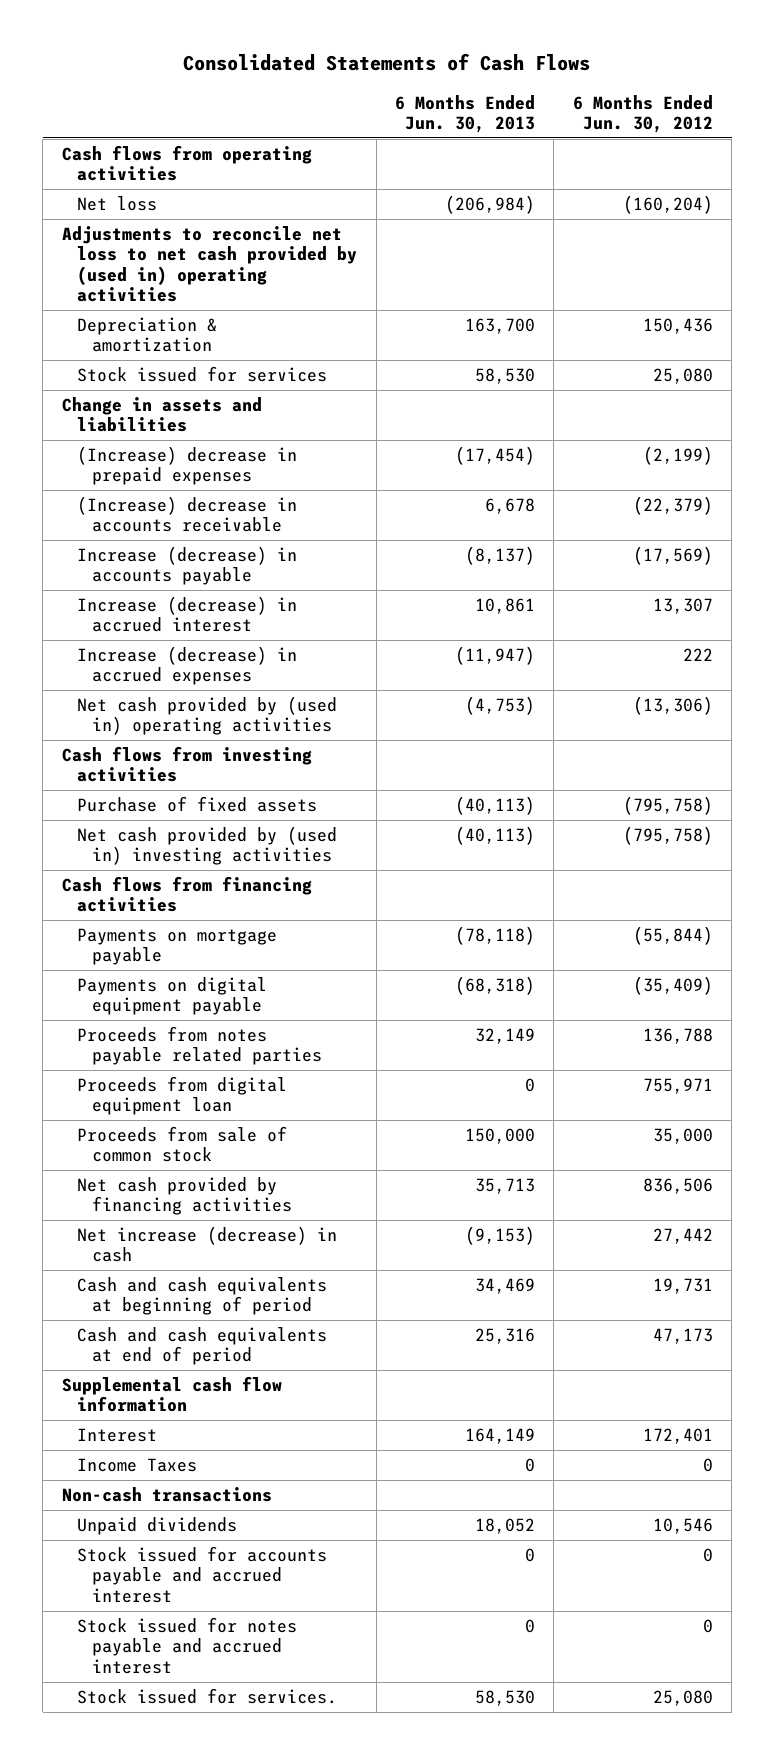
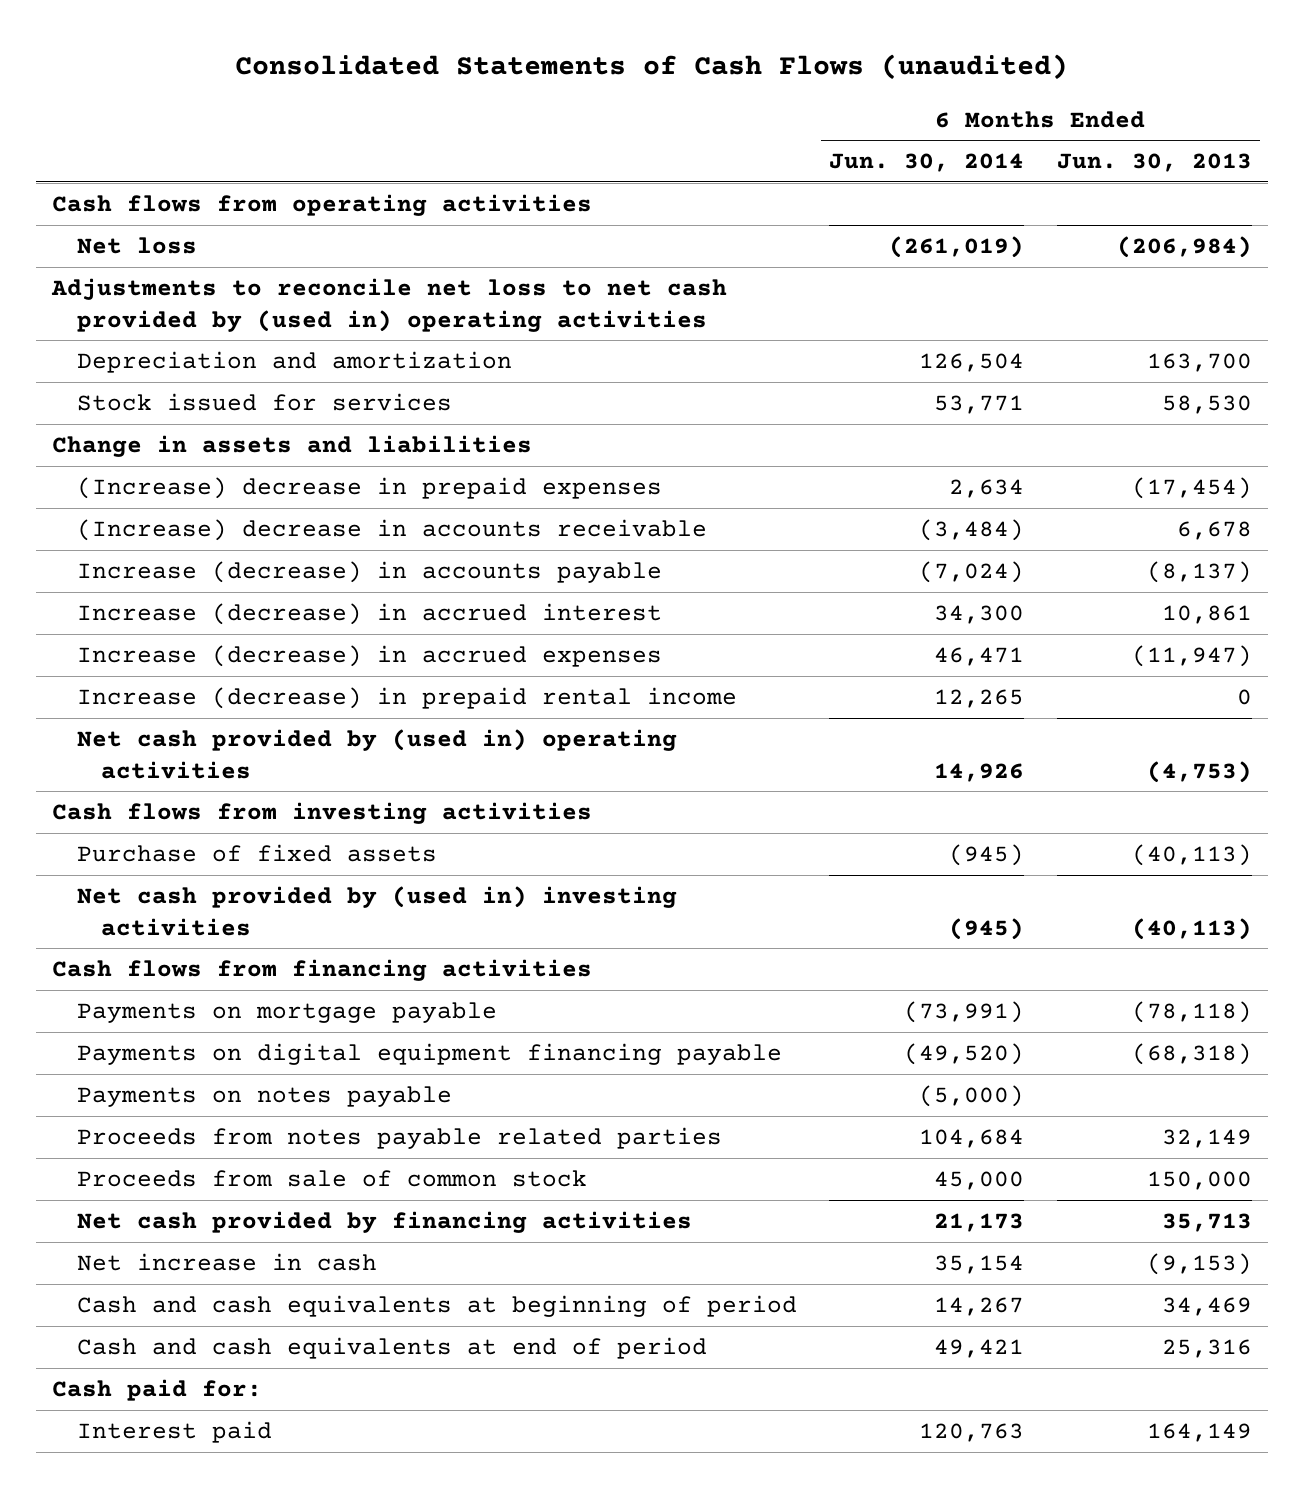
[183,53,591,72] Consolidated Statements of Cash Flows -> [234,54,1068,81] Consolidated Statements of Cash Flows (unaudited)
[572,94,713,133] 6 Months Ended Jun. 30, 2012 -> none
none -> [829,153,1025,173] Jun. 30, 2014
[77,316,218,353] Depreciation & amortization -> [76,350,512,373] Depreciation and amortization
none -> [76,686,737,709] Increase (decrease) in prepaid rental income
[77,976,268,1016] Payments on digital equipment payable -> [76,1042,782,1065] Payments on digital equipment financing payable
none -> [76,1085,452,1107] Payments on notes payable
[77,1075,288,1116] Proceeds from digital equipment loan -> none
[77,1225,338,1263] Net increase (decrease) in cash -> [76,1252,377,1271] Net increase in cash
[61,1375,282,1413] Supplemental cash flow information -> none
[77,1457,198,1472] Income Taxes -> none
[61,1486,272,1502] Non-cash transactions -> none
[77,1516,238,1535] Unpaid dividends -> none
[77,1545,328,1603] Stock issued for accounts payable and accrued interest -> none
[77,1616,298,1674] Stock issued for notes payable and accrued interest -> none
[77,1687,338,1704] Stock issued for services. -> none
none -> [52,1378,263,1401] Cash paid for:
[77,1427,158,1442] Interest -> [76,1420,272,1443] Interest paid

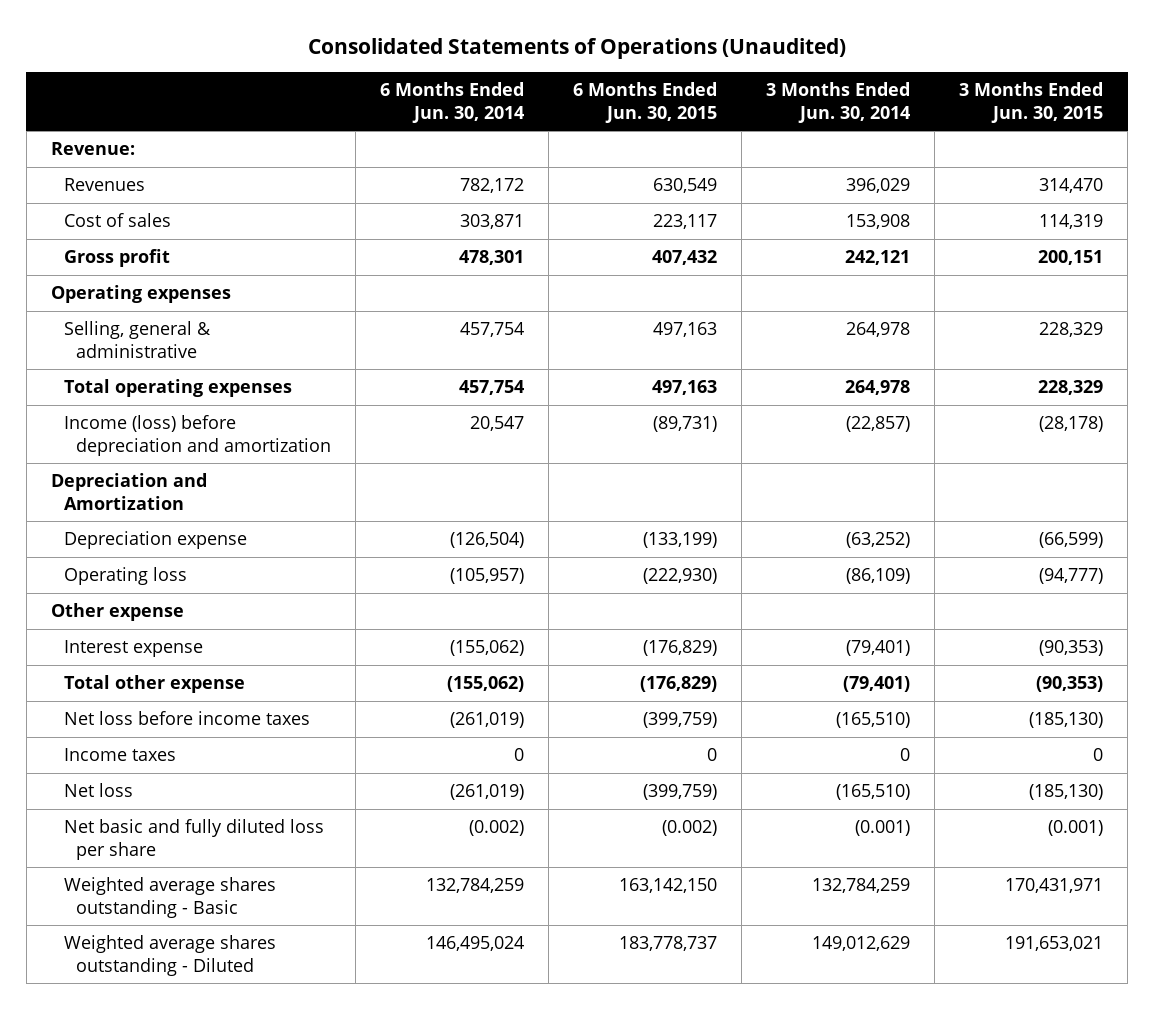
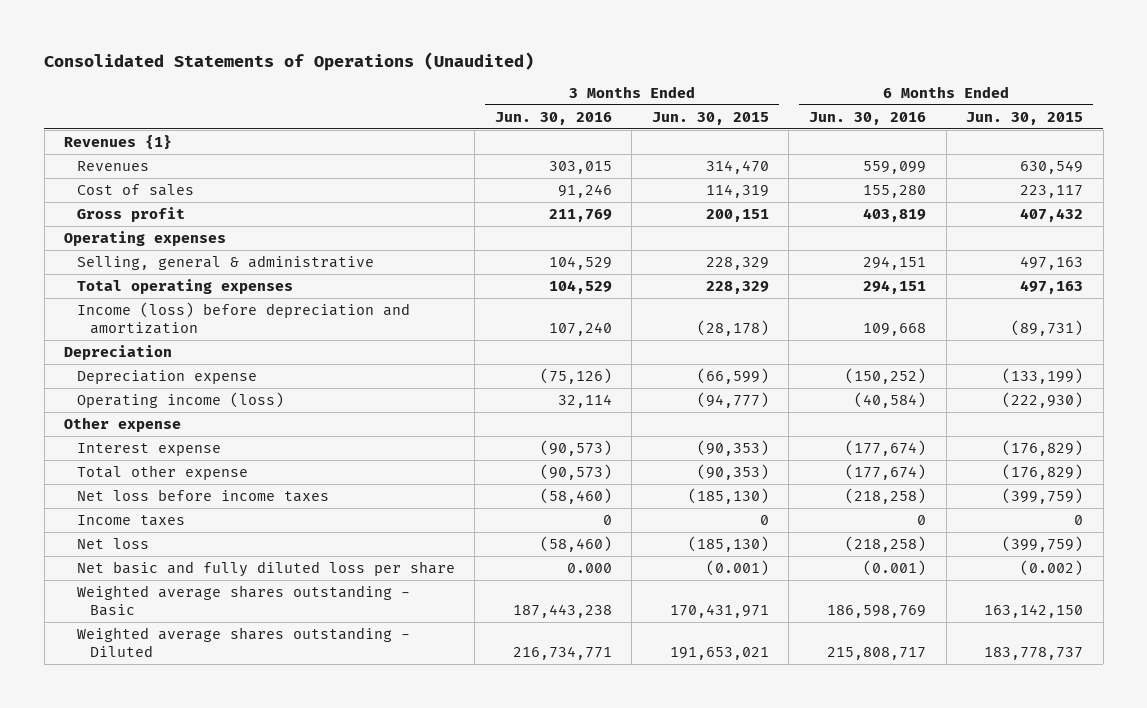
[380,82,525,123] 6 Months Ended Jun. 30, 2014 -> none
[766,82,911,123] 3 Months Ended Jun. 30, 2014 -> none
none -> [494,111,612,125] Jun. 30, 2016
none -> [809,111,927,125] Jun. 30, 2016
[50,142,135,156] Revenue: -> [64,135,173,150] Revenues {1}
[50,473,207,510] Depreciation and Amortization -> none
none -> [64,345,173,361] Depreciation
[63,567,187,586] Operating loss -> [76,392,284,409] Operating income (loss)

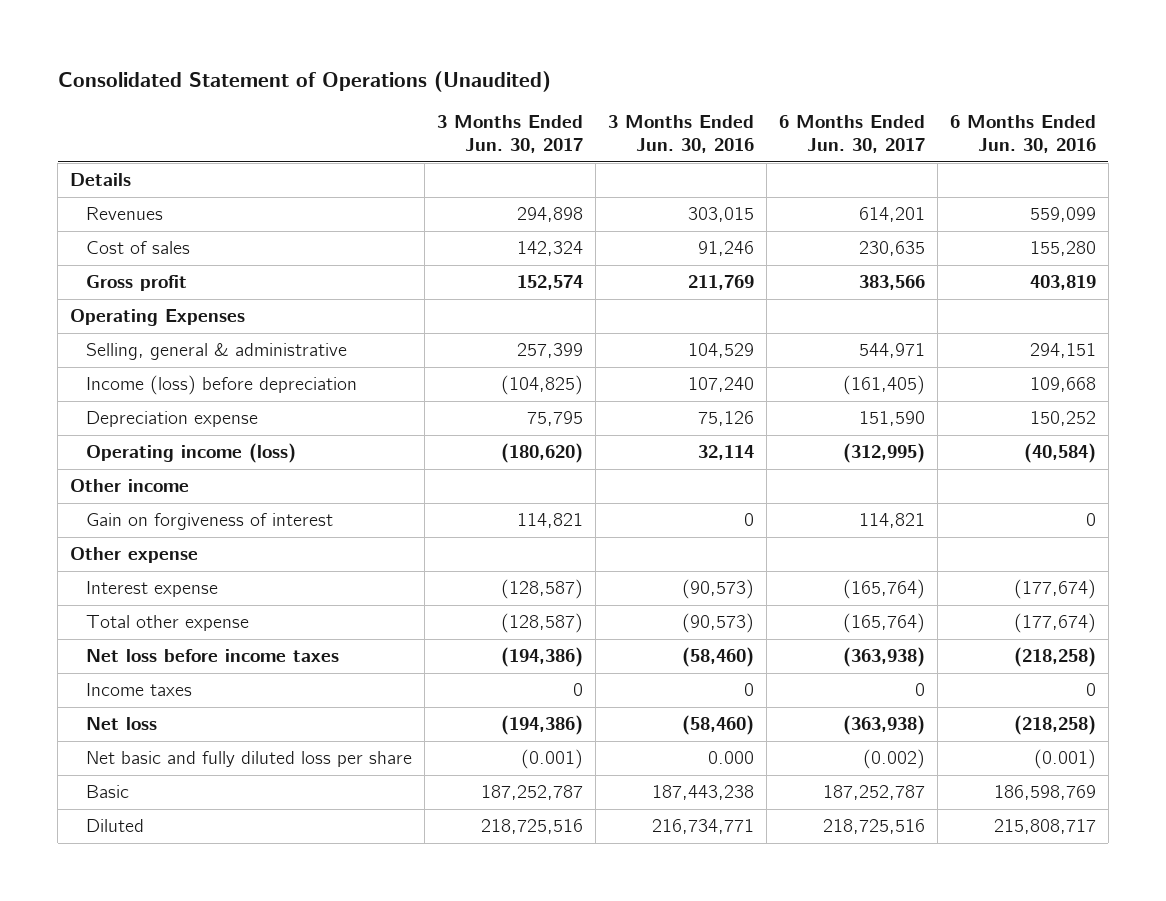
[44,51,535,71] Consolidated Statements of Operations (Unaudited) -> [57,70,551,92] Consolidated Statement of Operations (Unaudited)
[651,111,769,125] Jun. 30, 2015 -> none
[966,111,1084,125] Jun. 30, 2015 -> none
none -> [436,115,583,154] 3 Months Ended Jun. 30, 2017
none -> [778,115,925,154] 6 Months Ended Jun. 30, 2017
[64,135,173,150] Revenues {1} -> none
none -> [70,173,132,187] Details
[64,231,227,247] Operating expenses -> [70,309,246,327] Operating Expenses
[76,279,293,295] Total operating expenses -> none
[64,345,173,361] Depreciation -> none
[76,302,410,334] Income (loss) before depreciation and amortization -> [85,375,357,396] Income (loss) before depreciation
[539,368,612,385] (75,126) -> [697,411,754,427] 75,126
[845,368,927,385] (150,252) -> [1029,411,1096,427] 150,252
none -> [70,479,190,493] Other income
none -> [85,513,333,531] Gain on forgiveness of interest
[76,585,410,616] Weighted average shares outstanding - Basic -> [85,785,129,799] Basic
[76,627,410,657] Weighted average shares outstanding - Diluted -> [85,819,144,833] Diluted

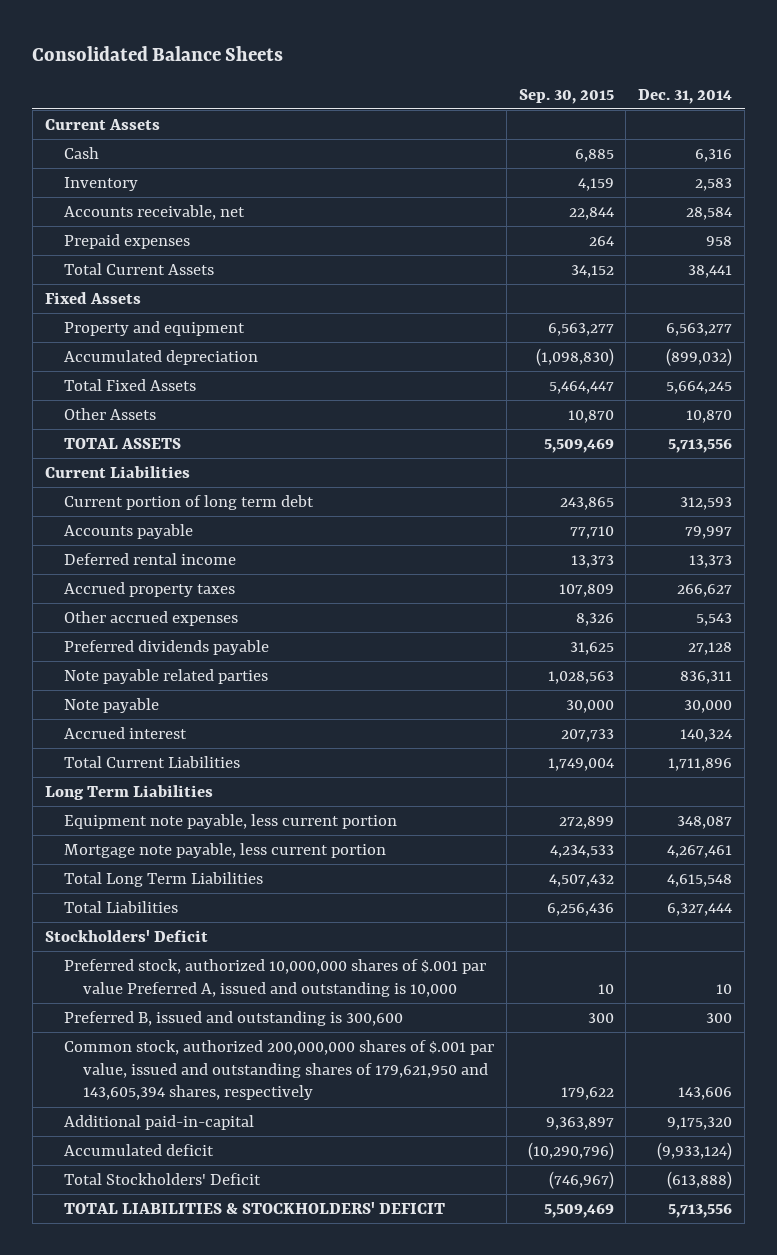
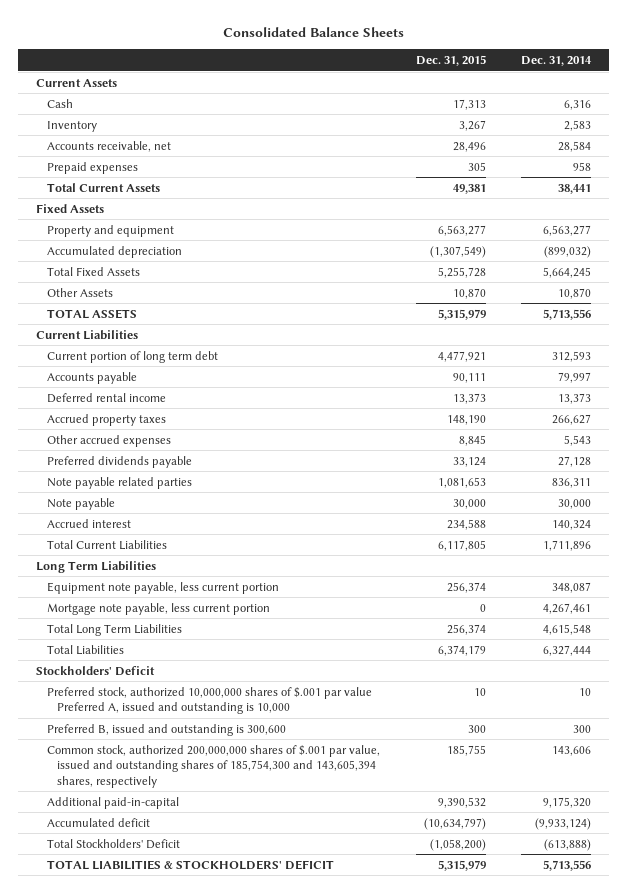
[518,88,614,104] Sep. 30, 2015 -> none
none -> [415,54,486,66] Dec. 31, 2015
[63,1039,494,1101] Common stock, authorized 200,000,000 shares of $.001 par value, issued and outstanding shares of 179,621,950 and 143,605,394 shares, respectively -> [46,744,380,788] Common stock, authorized 200,000,000 shares of $.001 par value, issued and outstanding shares of 185,754,300 and 143,605,394 shares, respectively

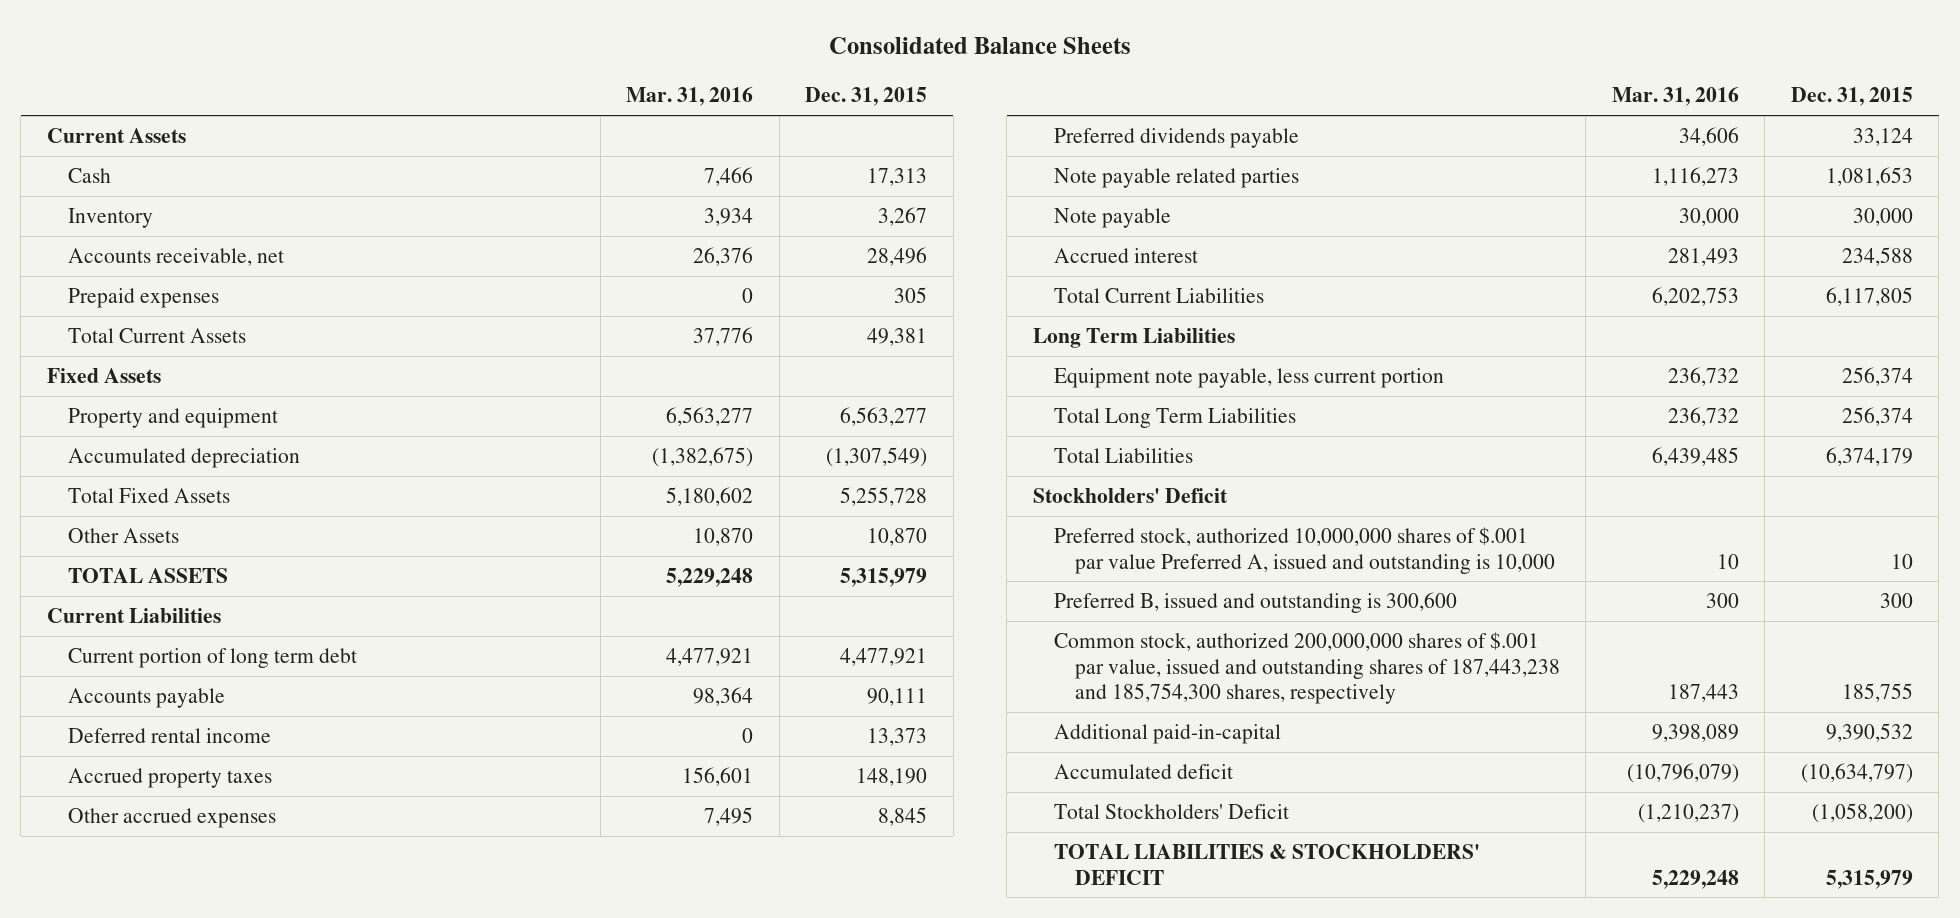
[521,55,593,66] Dec. 31, 2014 -> none
none -> [626,87,754,107] Mar. 31, 2016
[46,602,270,615] Mortgage note payable, less current portion -> none
[46,744,380,788] Common stock, authorized 200,000,000 shares of $.001 par value, issued and outstanding shares of 185,754,300 and 143,605,394 shares, respectively -> [1053,632,1560,705] Common stock, authorized 200,000,000 shares of $.001 par value, issued and outstanding shares of 187,443,238 and 185,754,300 shares, respectively

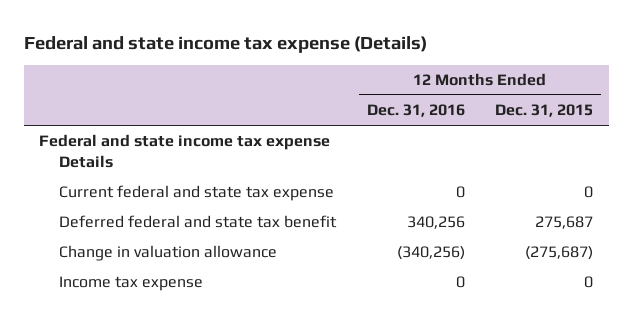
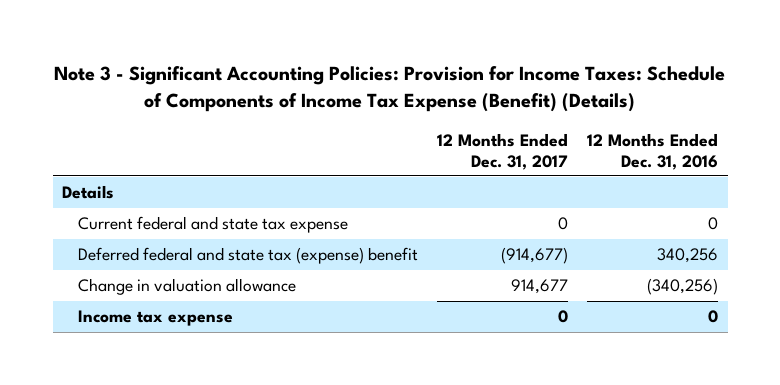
[23,35,427,53] Federal and state income tax expense (Details) -> [54,66,726,113] Note 3 - Significant Accounting Policies: Provision for Income Taxes: Schedule of Components of Income Tax Expense (Benefit) (Details)
[495,104,594,118] Dec. 31, 2015 -> none
none -> [437,132,569,170] 12 Months Ended Dec. 31, 2017
[38,134,330,169] Federal and state income tax expense Details -> none
none -> [62,185,115,200] Details
[59,215,338,229] Deferred federal and state tax benefit -> [78,247,419,265] Deferred federal and state tax (expense) benefit

